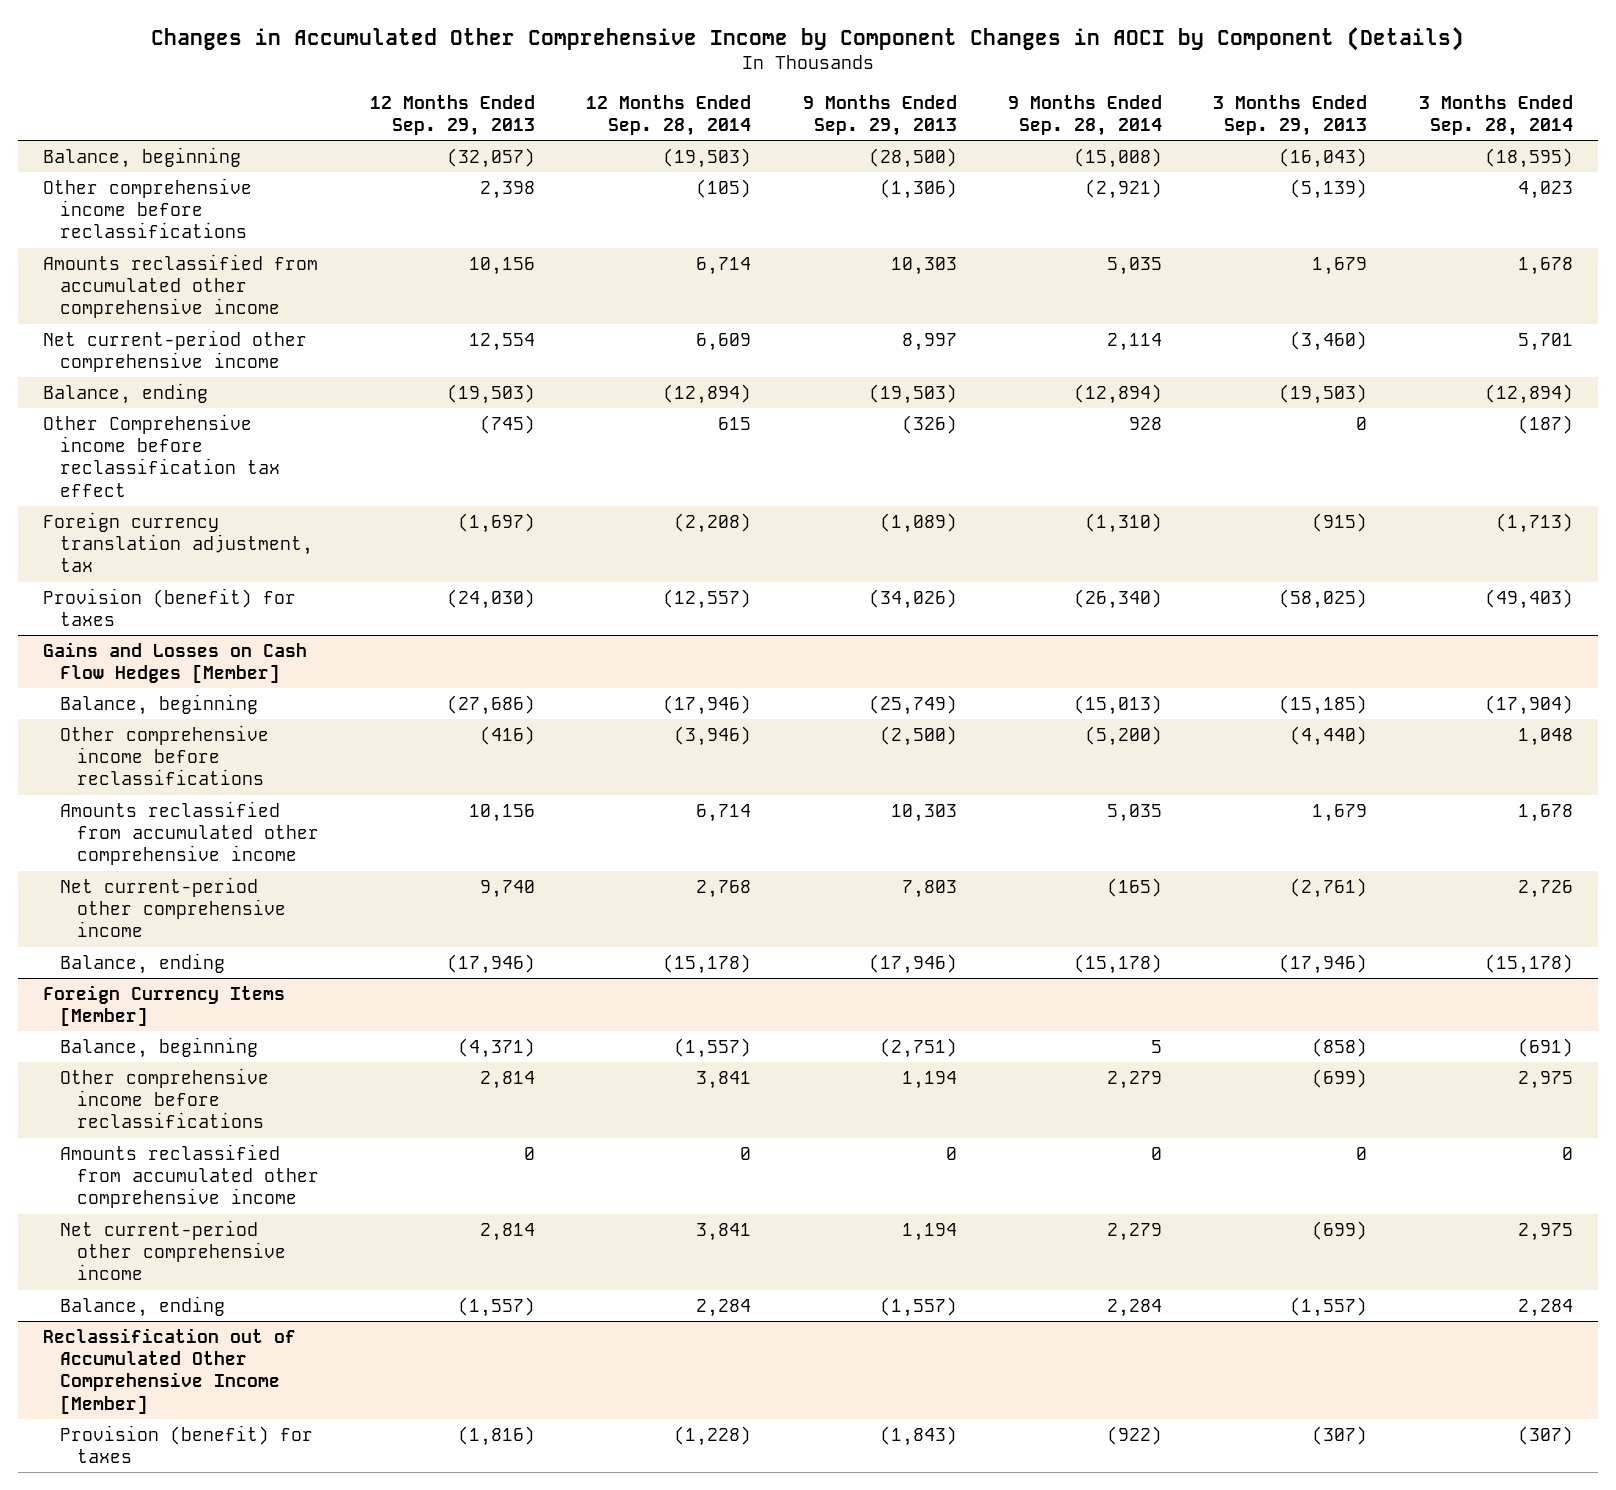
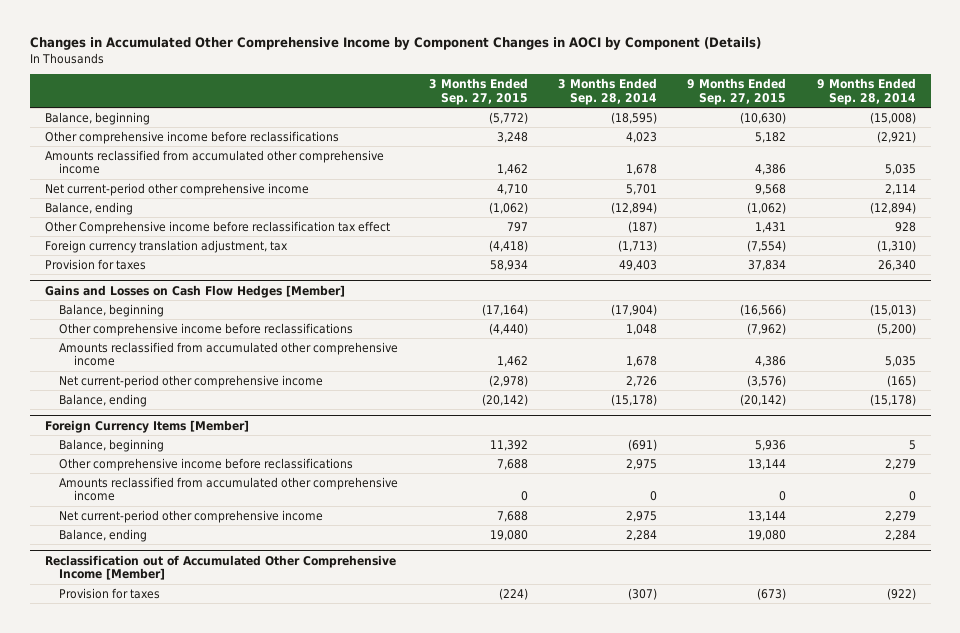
[370,94,536,136] 12 Months Ended Sep. 29, 2013 -> none
[586,94,752,136] 12 Months Ended Sep. 28, 2014 -> none
[802,94,957,136] 9 Months Ended Sep. 29, 2013 -> none
[1213,94,1368,136] 3 Months Ended Sep. 29, 2013 -> none
none -> [428,77,528,105] 3 Months Ended Sep. 27, 2015
none -> [687,77,787,105] 9 Months Ended Sep. 27, 2015
[43,587,297,626] Provision (benefit) for taxes -> [44,258,146,270] Provision for taxes
[1074,588,1163,609] (26,340) -> [877,259,916,271] 26,340
[1484,588,1573,609] (49,403) -> [618,259,657,271] 49,403
[60,1424,314,1463] Provision (benefit) for taxes -> [59,587,161,599] Provision for taxes

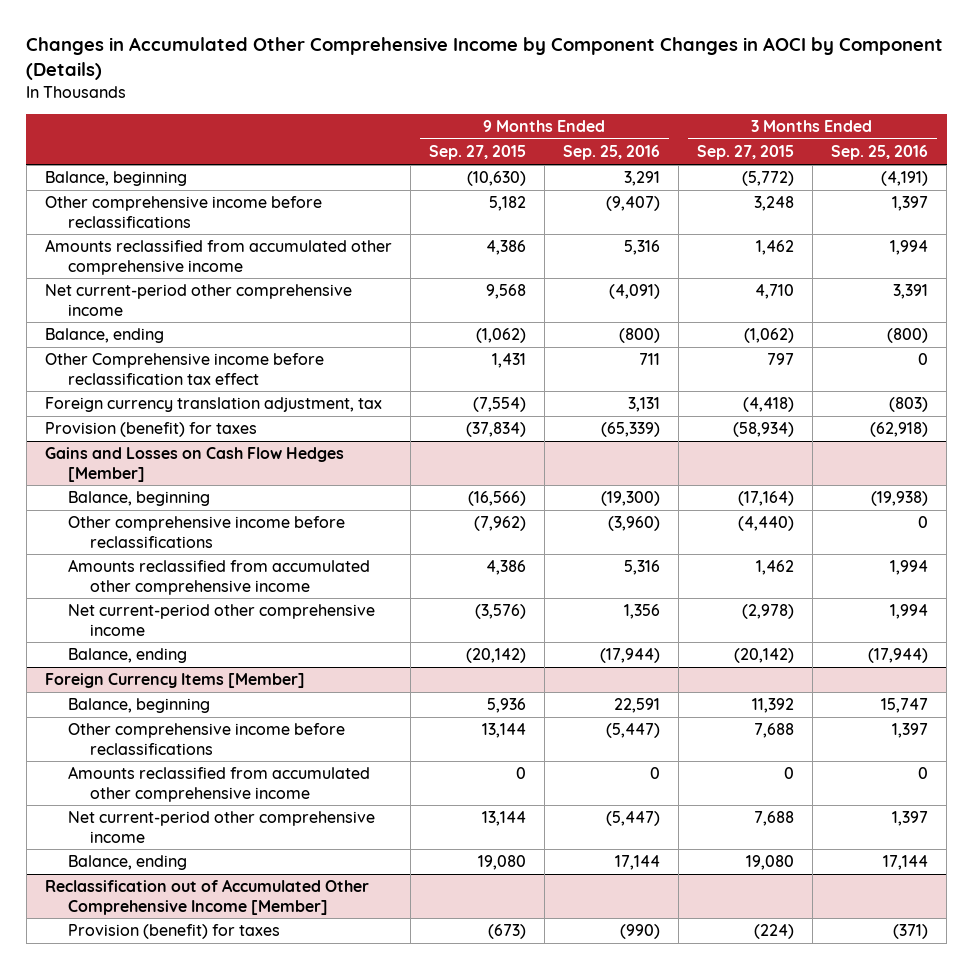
[557,77,657,105] 3 Months Ended Sep. 28, 2014 -> none
[816,77,916,105] 9 Months Ended Sep. 28, 2014 -> none
none -> [562,145,660,161] Sep. 25, 2016
none -> [831,145,929,161] Sep. 25, 2016
[44,258,146,270] Provision for taxes -> [44,422,257,438] Provision (benefit) for taxes
[489,259,528,271] 58,934 -> [732,422,794,438] (58,934)
[748,259,787,271] 37,834 -> [465,422,526,438] (37,834)
[59,587,161,599] Provision for taxes -> [67,924,280,940] Provision (benefit) for taxes

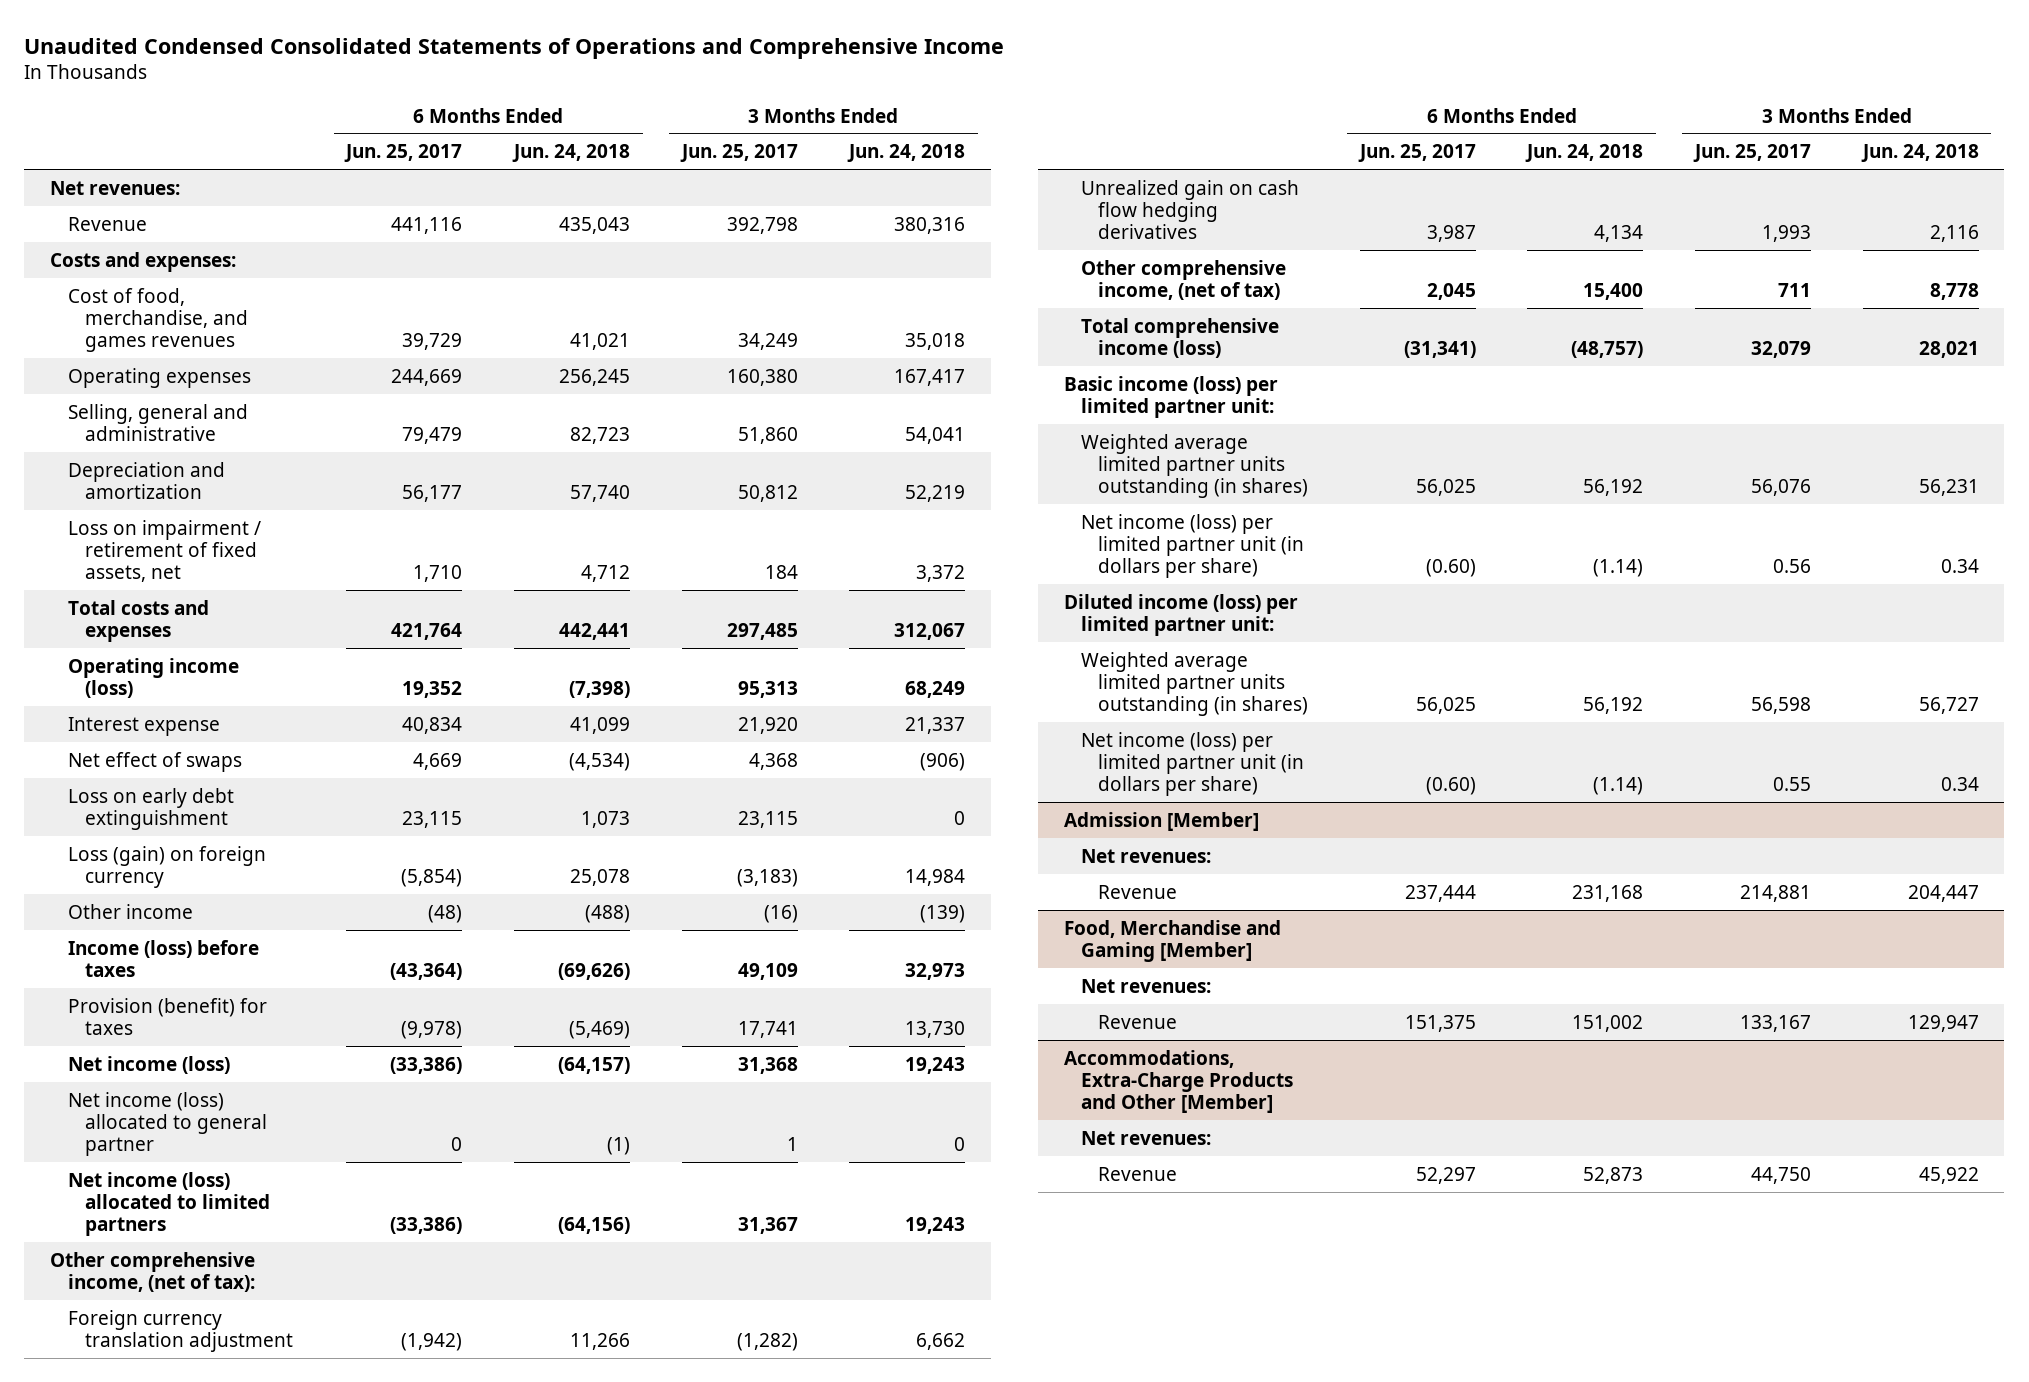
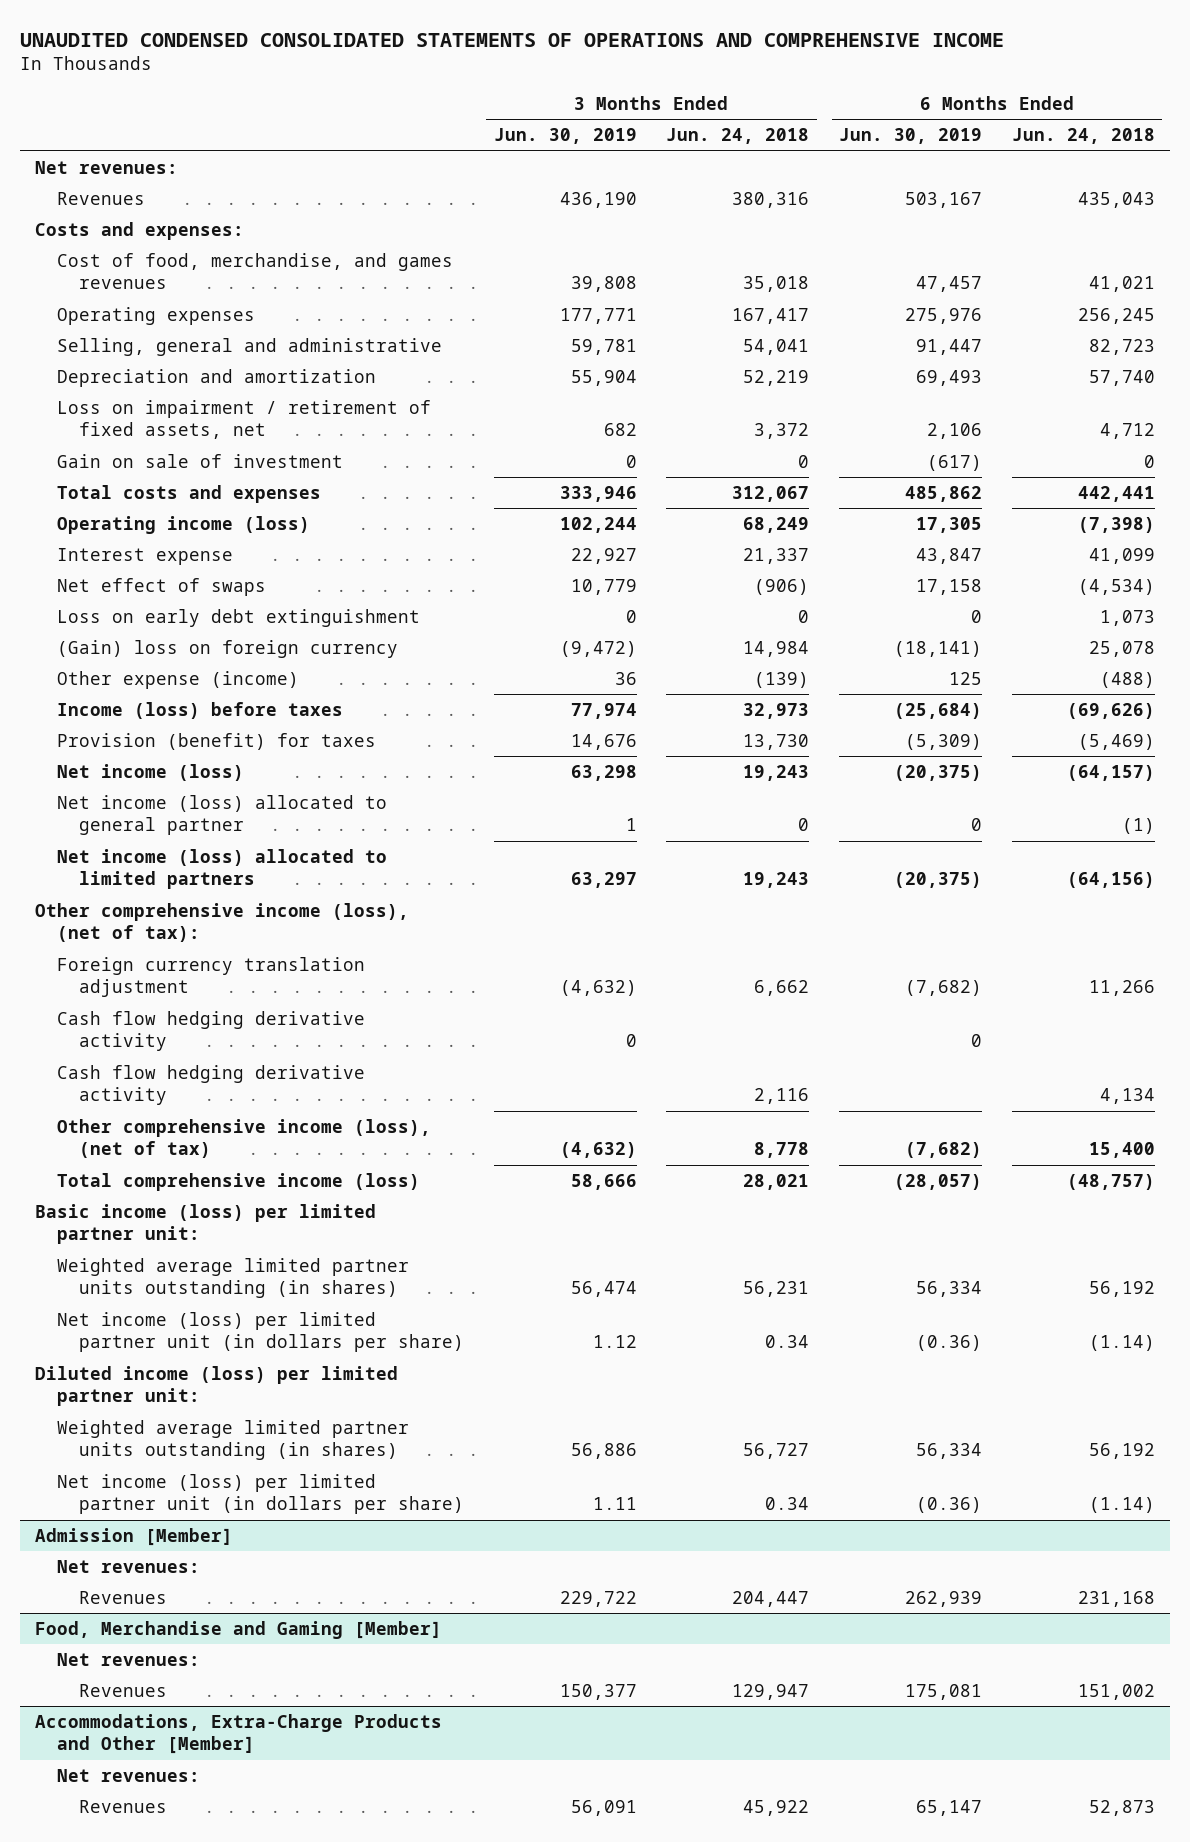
[24,37,1005,59] Unaudited Condensed Consolidated Statements of Operations and Comprehensive Income -> [19,32,1004,47] UNAUDITED CONDENSED CONSOLIDATED STATEMENTS OF OPERATIONS AND COMPREHENSIVE INCOME
[344,144,463,163] Jun. 25, 2017 -> none
[679,144,798,163] Jun. 25, 2017 -> none
none -> [493,128,637,145] Jun. 30, 2019
none -> [838,128,982,145] Jun. 30, 2019
[67,216,147,231] Revenue -> [56,191,145,205] Revenues
none -> [56,453,343,468] Gain on sale of investment
[67,845,266,888] Loss (gain) on foreign currency -> [56,639,398,658] (Gain) loss on foreign currency
[67,903,193,919] Other income -> [56,670,299,689] Other expense (income)
[50,1251,256,1292] Other comprehensive income, (net of tax): -> [34,902,409,943] Other comprehensive income (loss), (net of tax):
none -> [56,1010,365,1052] Cash flow hedging derivative activity
[1081,179,1300,240] Unrealized gain on cash flow hedging derivatives -> [56,1064,365,1106] Cash flow hedging derivative activity
[1081,259,1287,300] Other comprehensive income, (net of tax) -> [56,1118,431,1159] Other comprehensive income (loss), (net of tax)
[1098,884,1178,899] Revenue -> [78,1590,167,1604] Revenues
[1098,1014,1178,1029] Revenue -> [78,1683,167,1697] Revenues
[1098,1166,1178,1181] Revenue -> [78,1799,167,1813] Revenues

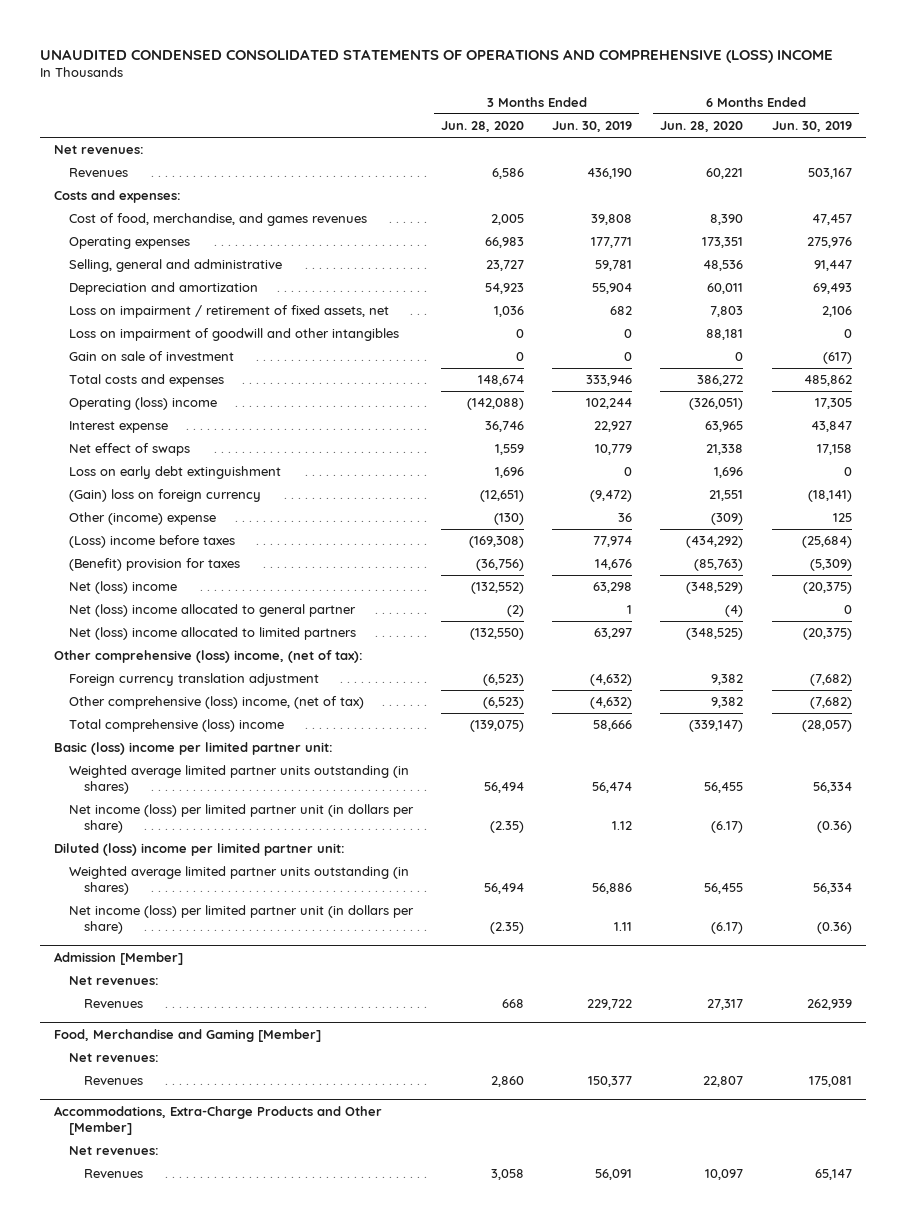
[19,32,1004,47] UNAUDITED CONDENSED CONSOLIDATED STATEMENTS OF OPERATIONS AND COMPREHENSIVE INCOME -> [39,48,833,63] UNAUDITED CONDENSED CONSOLIDATED STATEMENTS OF OPERATIONS AND COMPREHENSIVE (LOSS) INCOME
[666,128,810,145] Jun. 24, 2018 -> none
[1011,128,1155,145] Jun. 24, 2018 -> none
none -> [441,121,525,133] Jun. 28, 2020
none -> [660,121,744,133] Jun. 28, 2020
none -> [68,328,399,342] Loss on impairment of goodwill and other intangibles
[56,515,310,534] Operating income (loss) -> [68,397,217,411] Operating (loss) income
[56,670,299,689] Other expense (income) -> [68,512,216,526] Other (income) expense
[56,701,343,719] Income (loss) before taxes -> [68,535,235,549] (Loss) income before taxes
[56,732,376,750] Provision (benefit) for taxes -> [68,558,240,572] (Benefit) provision for taxes
[56,763,244,781] Net income (loss) -> [68,581,177,595] Net (loss) income
[56,794,387,836] Net income (loss) allocated to general partner -> [68,604,356,618] Net (loss) income allocated to general partner
[56,848,387,890] Net income (loss) allocated to limited partners -> [68,627,356,641] Net (loss) income allocated to limited partners
[34,902,409,943] Other comprehensive income (loss), (net of tax): -> [53,650,363,664] Other comprehensive (loss) income, (net of tax):
[56,1010,365,1052] Cash flow hedging derivative activity -> none
[56,1064,365,1106] Cash flow hedging derivative activity -> none
[56,1118,431,1159] Other comprehensive income (loss), (net of tax) -> [68,696,364,710] Other comprehensive (loss) income, (net of tax)
[56,1172,420,1191] Total comprehensive income (loss) -> [68,719,284,733] Total comprehensive (loss) income
[34,1203,376,1245] Basic income (loss) per limited partner unit: -> [53,742,333,756] Basic (loss) income per limited partner unit:
[34,1365,398,1407] Diluted income (loss) per limited partner unit: -> [53,843,345,857] Diluted (loss) income per limited partner unit:

